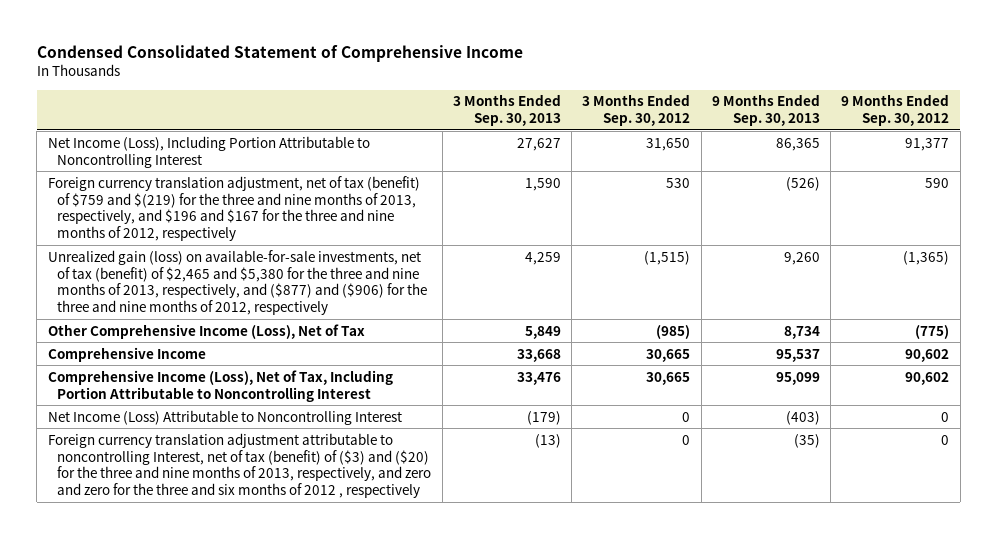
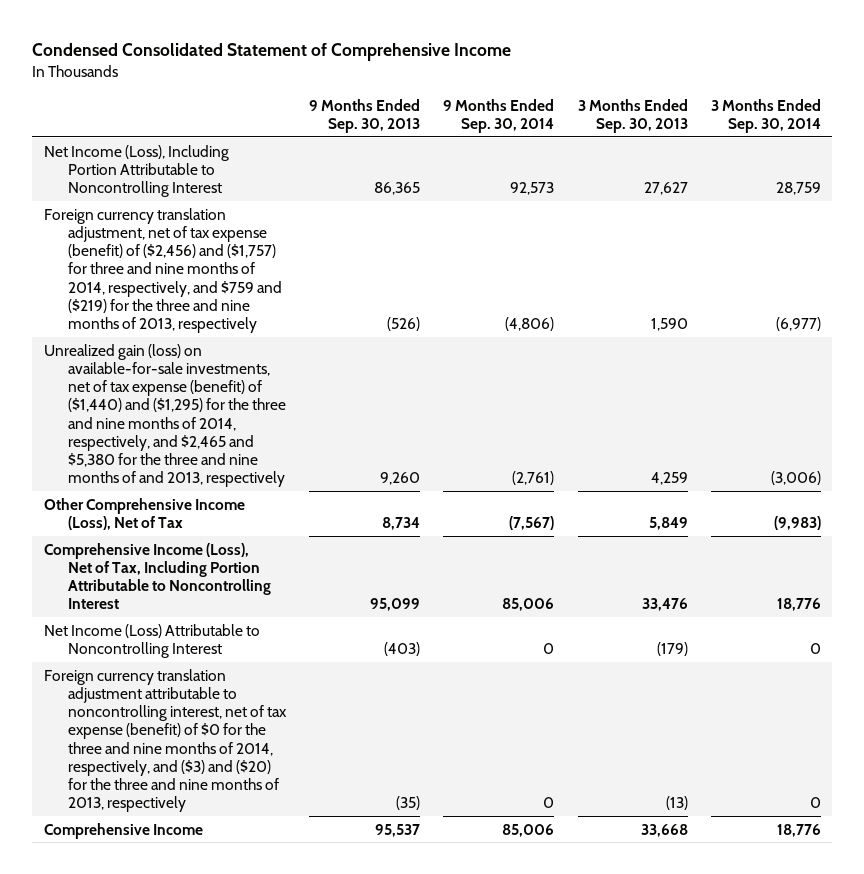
[582,94,691,127] 3 Months Ended Sep. 30, 2012 -> none
[841,94,950,127] 9 Months Ended Sep. 30, 2012 -> none
none -> [443,98,555,133] 9 Months Ended Sep. 30, 2014
none -> [710,98,821,133] 3 Months Ended Sep. 30, 2014
[47,175,420,242] Foreign currency translation adjustment, net of tax (benefit) of $759 and $(219) for the three and nine months of 2013, respectively, and $196 and $167 for the three and nine months of 2012, respectively -> [43,207,282,334] Foreign currency translation adjustment, net of tax expense (benefit) of ($2,456) and ($1,757) for three and nine months of 2014, respectively, and $759 and ($219) for the three and nine months of 2013, respectively
[47,249,428,316] Unrealized gain (loss) on available-for-sale investments, net of tax (benefit) of $2,465 and $5,380 for the three and nine months of 2013, respectively, and ($877) and ($906) for the three and nine months of 2012, respectively -> [43,343,286,488] Unrealized gain (loss) on available-for-sale investments, net of tax expense (benefit) of ($1,440) and ($1,295) for the three and nine months of 2014, respectively, and $2,465 and $5,380 for the three and nine months of and 2013, respectively
[47,432,432,499] Foreign currency translation adjustment attributable to noncontrolling Interest, net of tax (benefit) of ($3) and ($20) for the three and nine months of 2013, respectively, and zero and zero for the three and six months of 2012 , respectively -> [43,668,287,813] Foreign currency translation adjustment attributable to noncontrolling interest, net of tax expense (benefit) of $0 for the three and nine months of 2014, respectively, and ($3) and ($20) for the three and nine months of 2013, respectively
[47,346,206,362] Comprehensive Income -> [43,822,203,839] Comprehensive Income

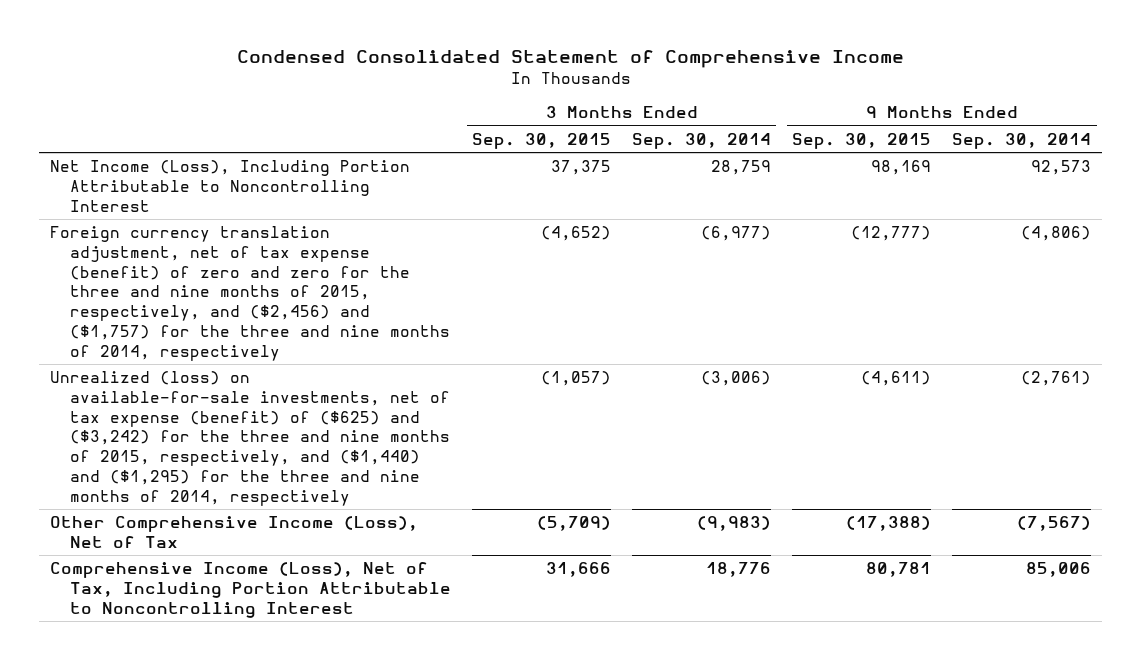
[309,98,421,133] 9 Months Ended Sep. 30, 2013 -> none
[577,98,688,133] 3 Months Ended Sep. 30, 2013 -> none
none -> [471,132,611,149] Sep. 30, 2015
none -> [792,132,932,149] Sep. 30, 2015
[43,207,282,334] Foreign currency translation adjustment, net of tax expense (benefit) of ($2,456) and ($1,757) for three and nine months of 2014, respectively, and $759 and ($219) for the three and nine months of 2013, respectively -> [49,226,450,361] Foreign currency translation adjustment, net of tax expense (benefit) of zero and zero for the three and nine months of 2015, respectively, and ($2,456) and ($1,757) for the three and nine months of 2014, respectively
[43,343,286,488] Unrealized gain (loss) on available-for-sale investments, net of tax expense (benefit) of ($1,440) and ($1,295) for the three and nine months of 2014, respectively, and $2,465 and $5,380 for the three and nine months of and 2013, respectively -> [49,371,450,506] Unrealized (loss) on available-for-sale investments, net of tax expense (benefit) of ($625) and ($3,242) for the three and nine months of 2015, respectively, and ($1,440) and ($1,295) for the three and nine months of 2014, respectively
[43,623,260,658] Net Income (Loss) Attributable to Noncontrolling Interest -> none
[43,668,287,813] Foreign currency translation adjustment attributable to noncontrolling interest, net of tax expense (benefit) of $0 for the three and nine months of 2014, respectively, and ($3) and ($20) for the three and nine months of 2013, respectively -> none
[43,822,203,839] Comprehensive Income -> none

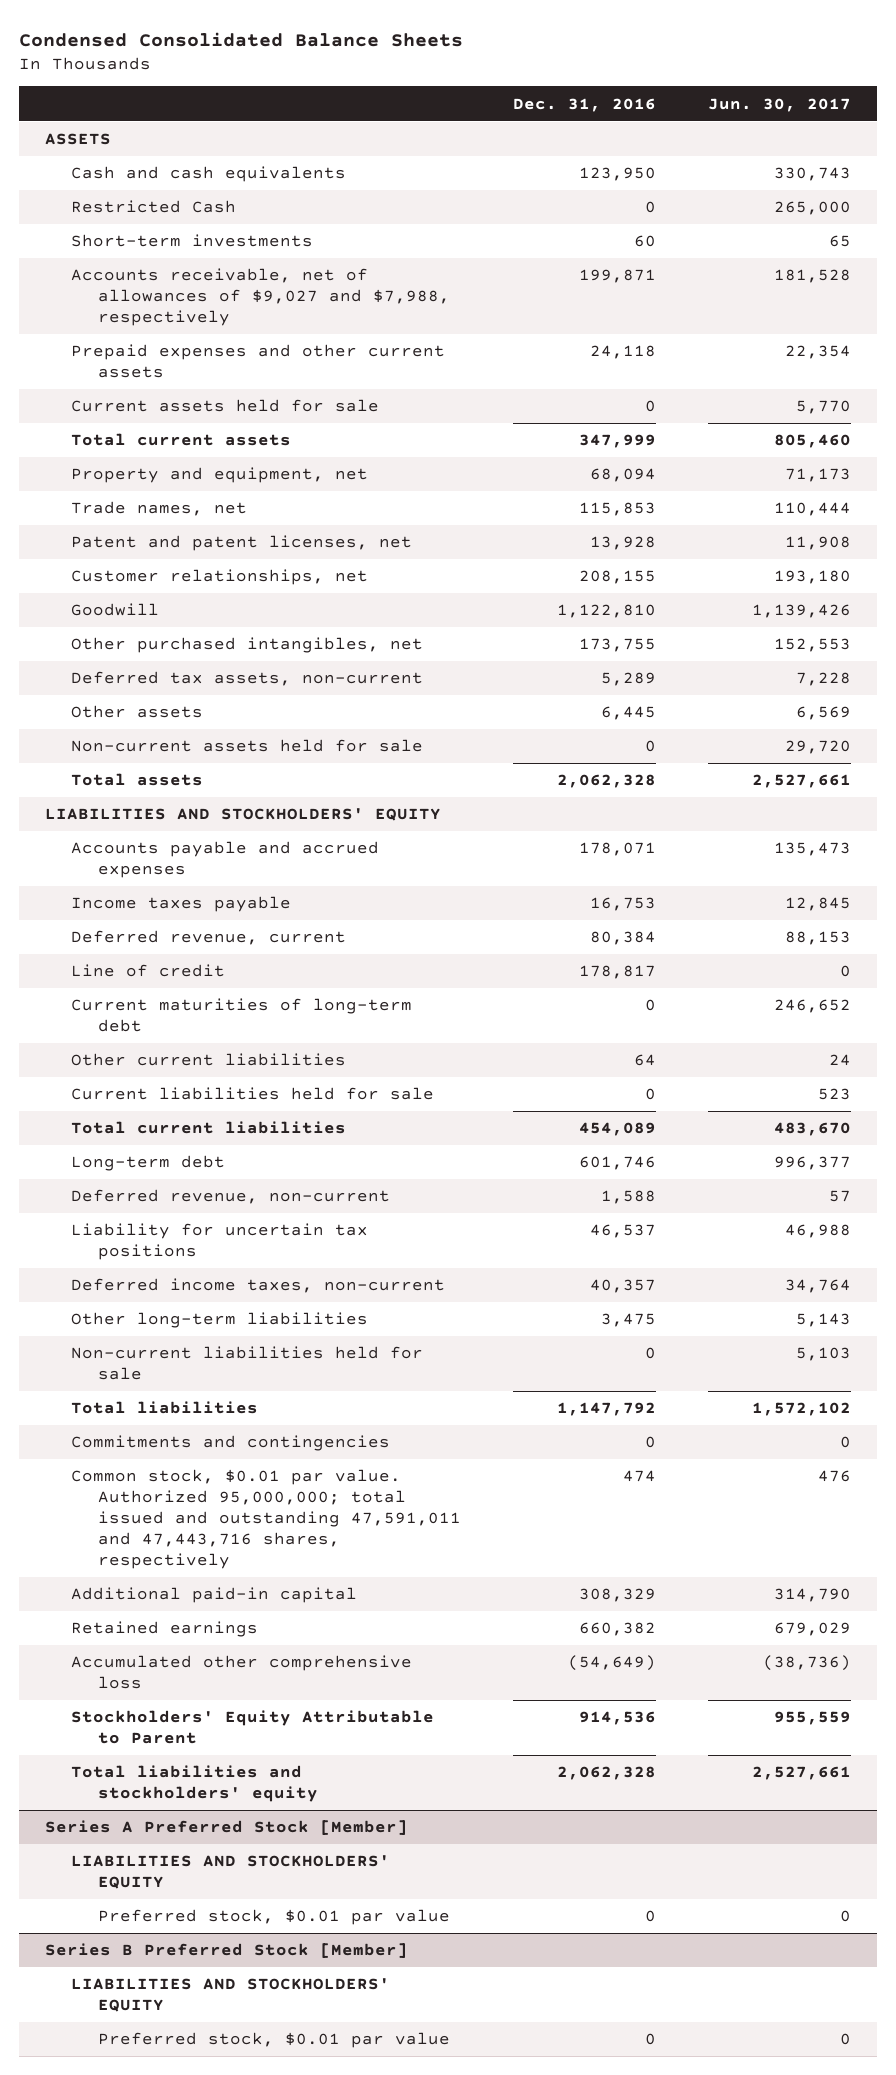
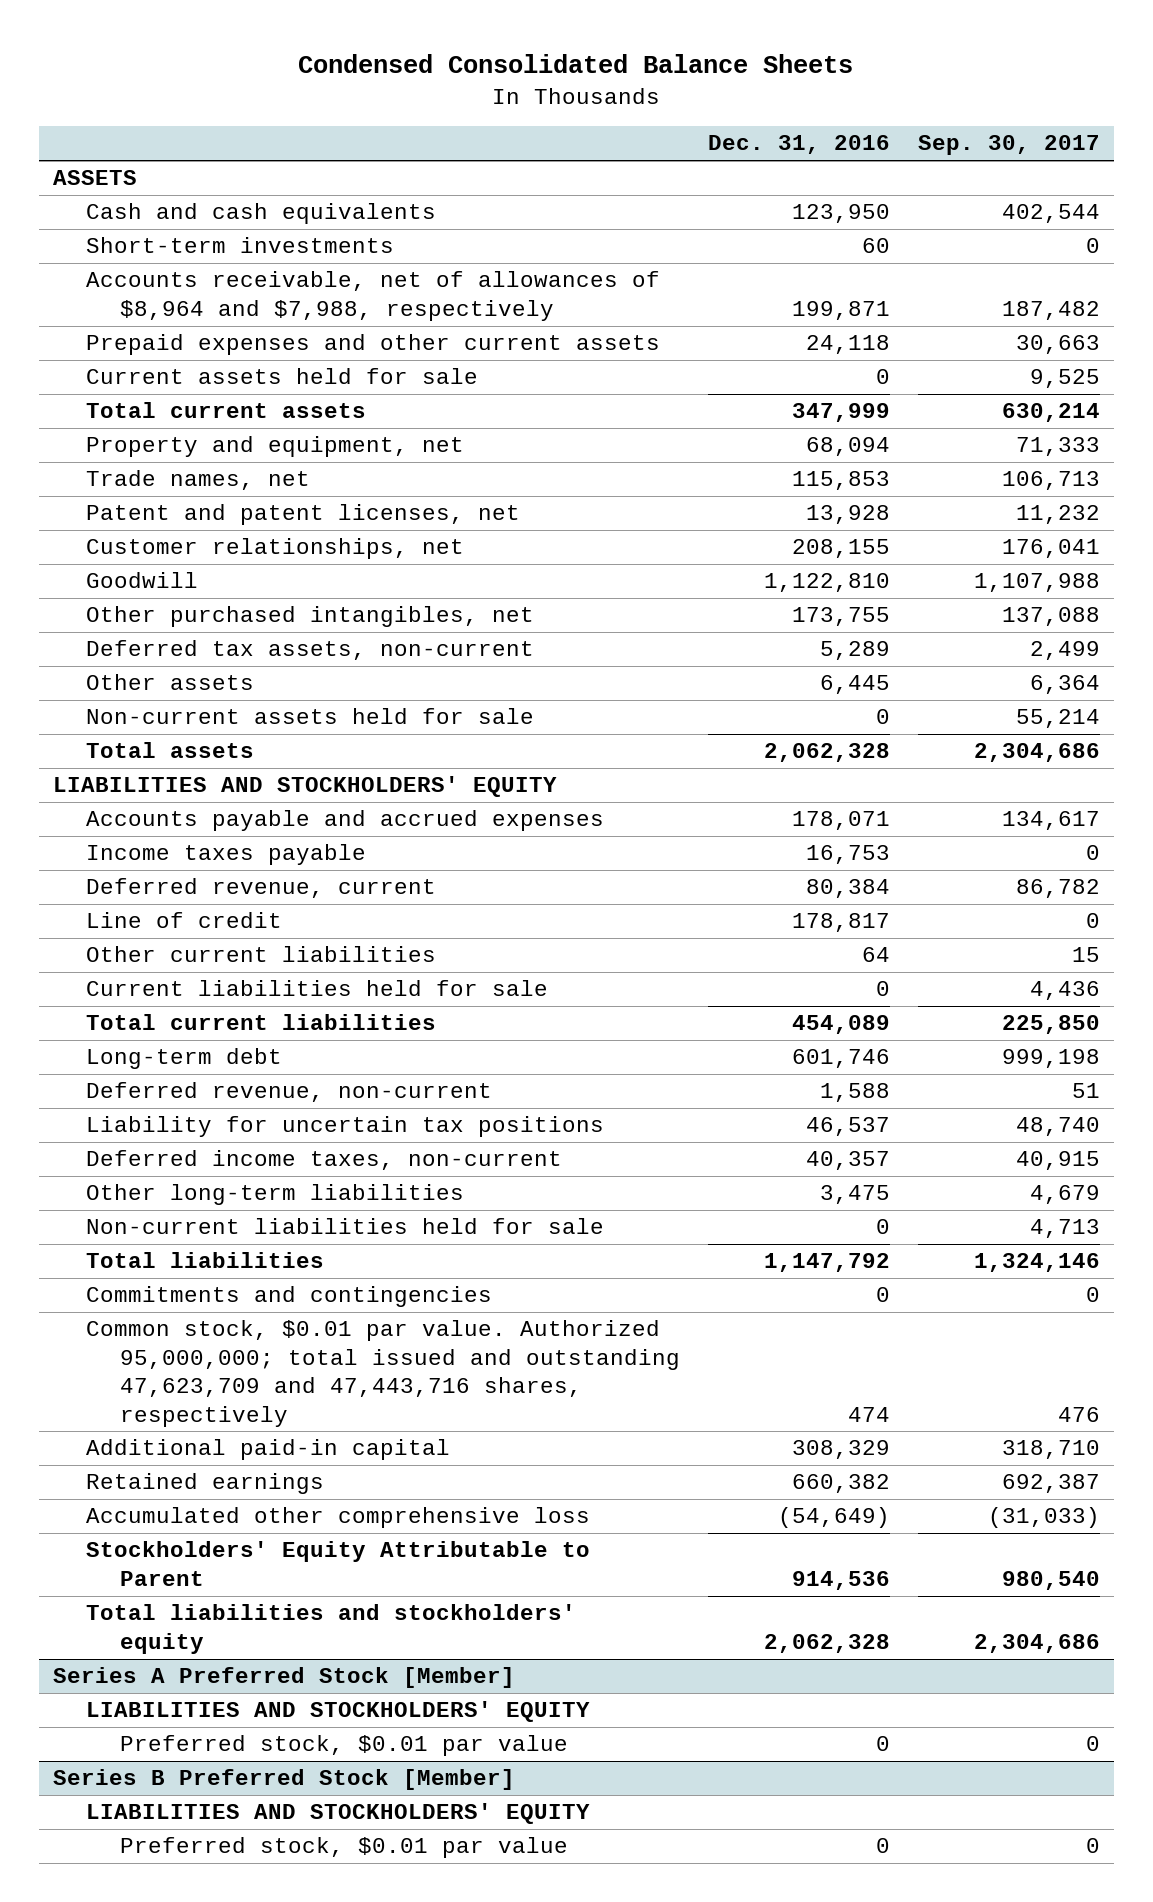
[707,97,851,112] Jun. 30, 2017 -> none
none -> [917,135,1100,156] Sep. 30, 2017
[71,200,237,214] Restricted Cash -> none
[71,268,450,326] Accounts receivable, net of allowances of $9,027 and $7,988, respectively -> [86,271,661,321] Accounts receivable, net of allowances of $8,964 and $7,988, respectively
[71,998,413,1033] Current maturities of long-term debt -> none
[71,1469,461,1569] Common stock, $0.01 par value. Authorized 95,000,000; total issued and outstanding 47,591,011 and 47,443,716 shares, respectively -> [86,1320,680,1427] Common stock, $0.01 par value. Authorized 95,000,000; total issued and outstanding 47,623,709 and 47,443,716 shares, respectively

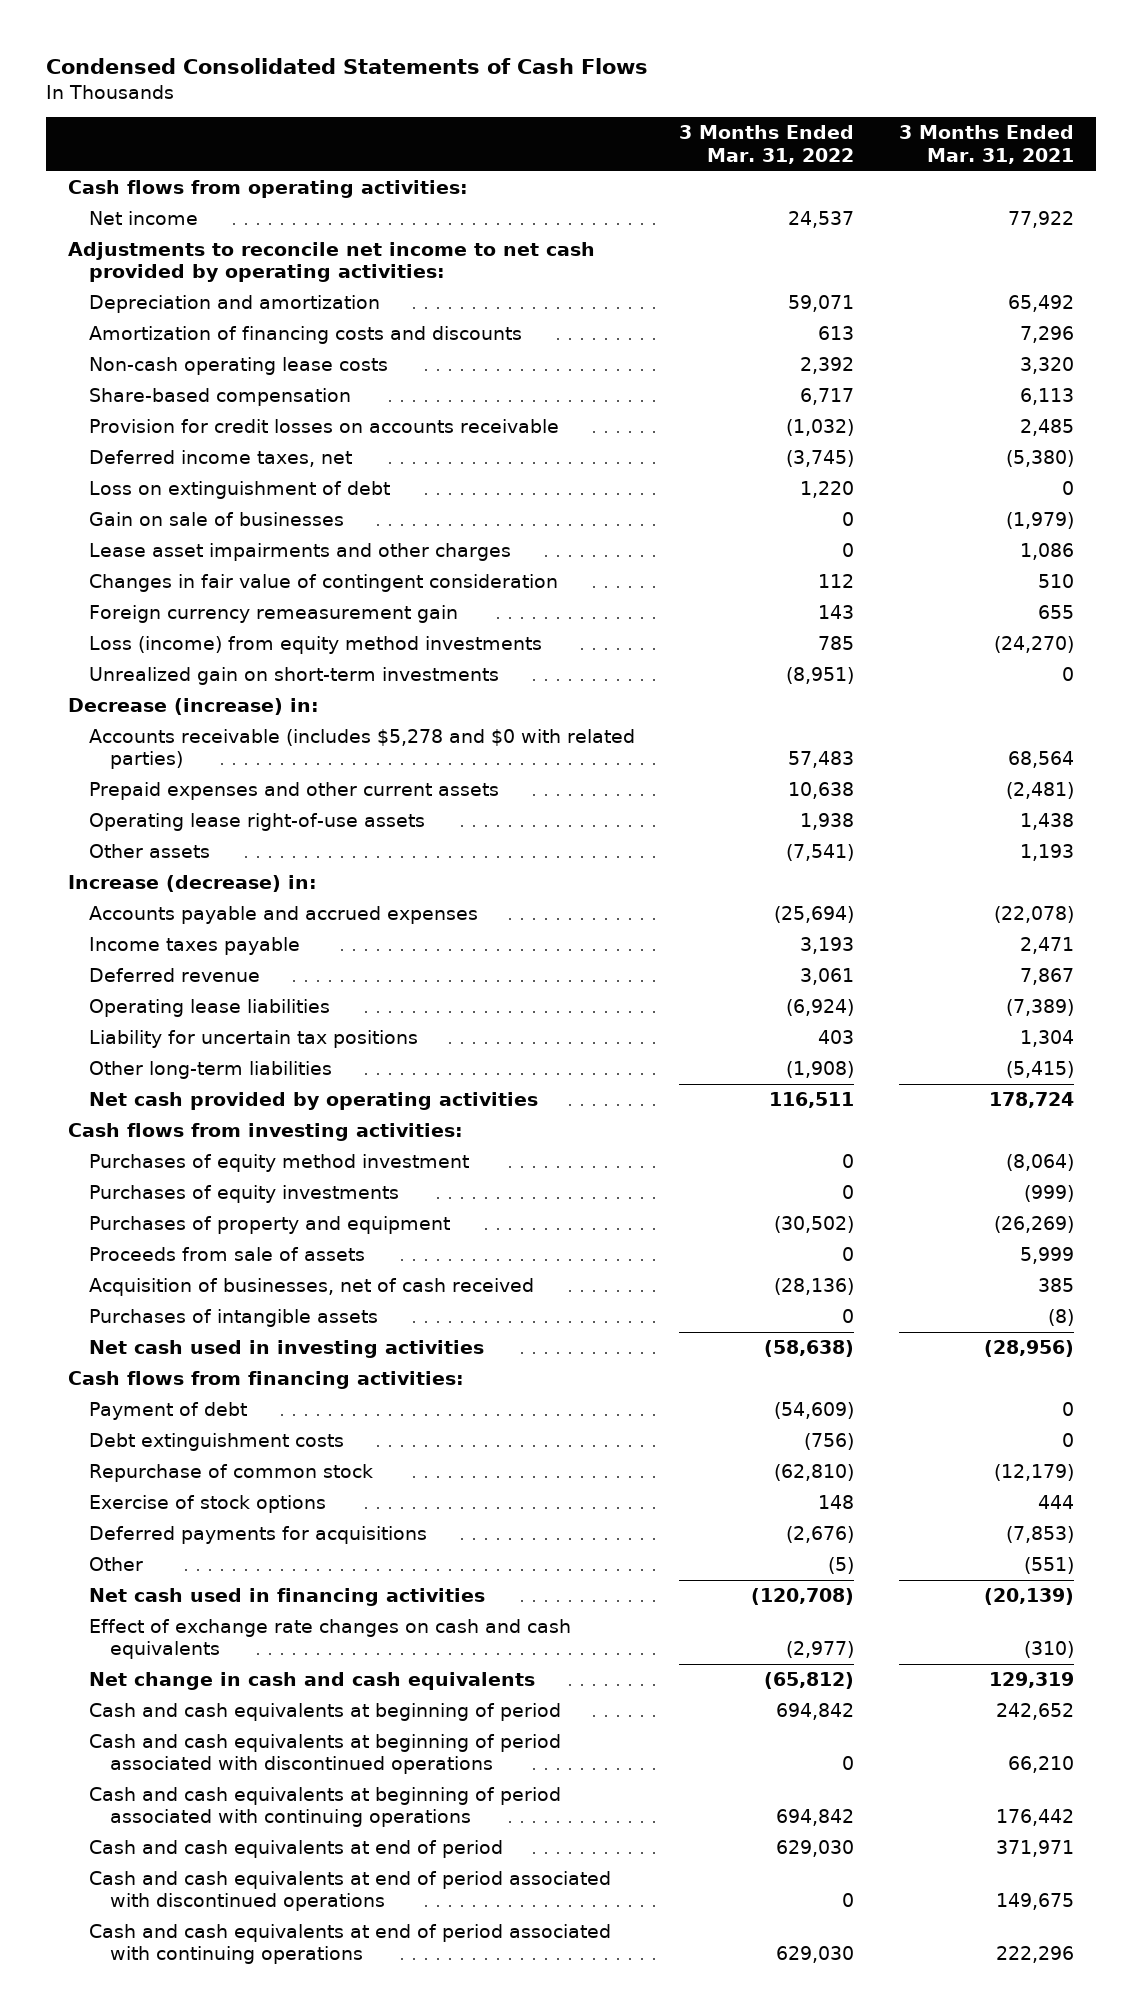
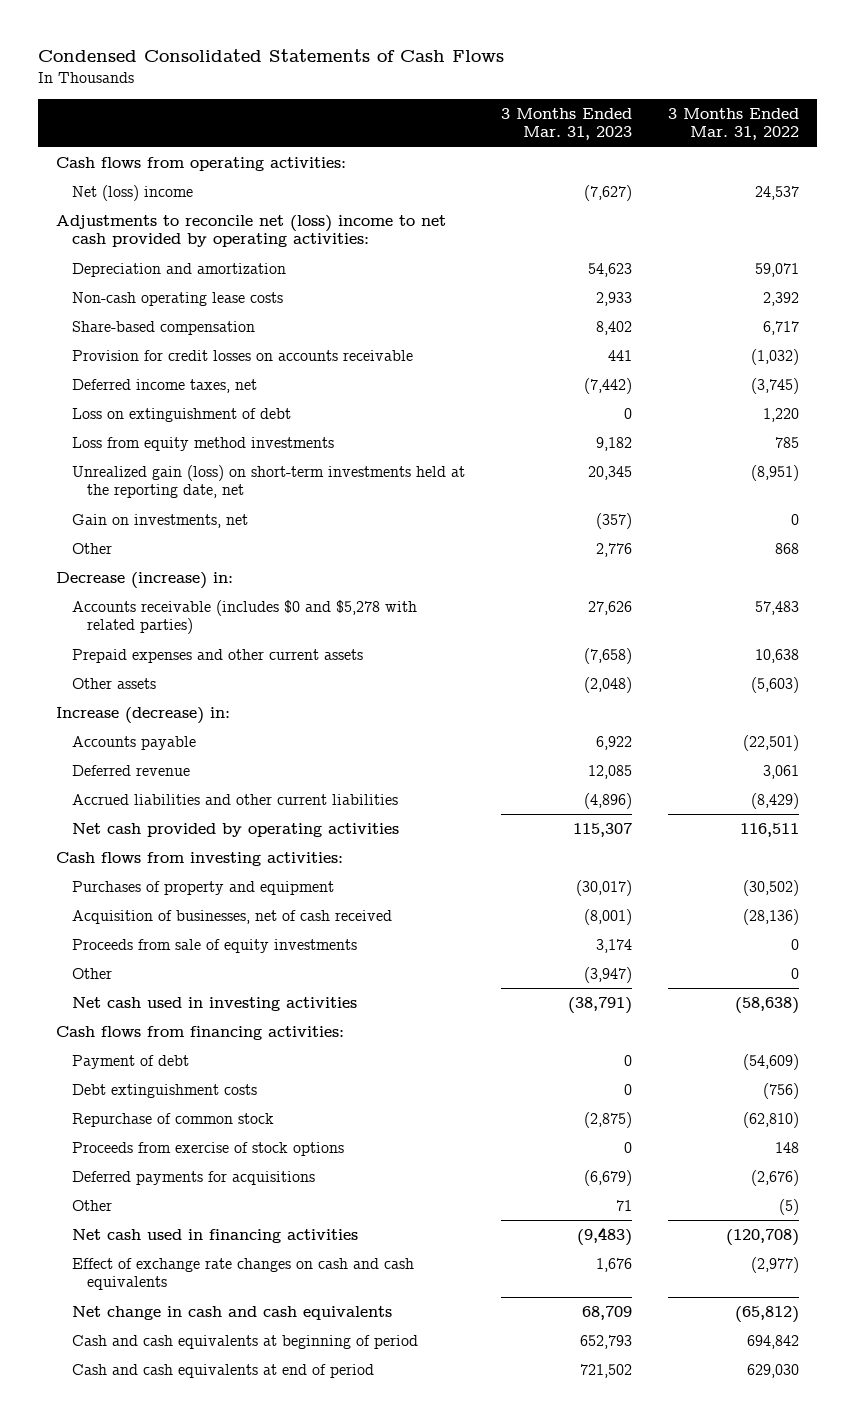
[898,125,1074,164] 3 Months Ended Mar. 31, 2021 -> none
none -> [500,108,632,141] 3 Months Ended Mar. 31, 2023
[89,211,199,226] Net income -> [71,185,193,202] Net (loss) income
[68,242,596,283] Adjustments to reconcile net income to net cash provided by operating activities: -> [56,215,447,248] Adjustments to reconcile net (loss) income to net cash provided by operating activities:
[89,326,523,345] Amortization of financing costs and discounts -> none
[89,512,345,527] Gain on sale of businesses -> none
[89,543,512,562] Lease asset impairments and other charges -> none
[89,574,559,593] Changes in fair value of contingent consideration -> none
[89,605,459,624] Foreign currency remeasurement gain -> none
[89,636,543,655] Loss (income) from equity method investments -> [71,437,334,452] Loss from equity method investments
[89,667,500,686] Unrealized gain on short-term investments -> [71,465,465,499] Unrealized gain (loss) on short-term investments held at the reporting date, net
none -> [71,514,248,529] Gain on investments, net
none -> [71,543,112,555] Other
[89,729,636,770] Accounts receivable (includes $5,278 and $0 with related parties) -> [71,600,417,635] Accounts receivable (includes $0 and $5,278 with related parties)
[89,813,426,832] Operating lease right-of-use assets -> none
[786,844,855,862] (7,541) -> [751,677,800,694] (5,603)
[89,937,301,956] Income taxes payable -> none
[89,906,479,925] Accounts payable and accrued expenses -> [71,736,196,751] Accounts payable
[774,906,855,924] (25,694) -> [743,735,800,752] (22,501)
[89,999,331,1018] Operating lease liabilities -> none
[89,1030,419,1049] Liability for uncertain tax positions -> none
[89,1061,333,1080] Other long-term liabilities -> none
none -> [71,794,398,806] Accrued liabilities and other current liabilities
[89,1154,470,1173] Purchases of equity method investment -> none
[89,1185,400,1204] Purchases of equity investments -> none
[89,1247,366,1262] Proceeds from sale of assets -> none
[89,1309,379,1328] Purchases of intangible assets -> none
none -> [71,939,357,954] Proceeds from sale of equity investments
none -> [71,968,112,980] Other
[89,1495,327,1514] Exercise of stock options -> [71,1142,344,1157] Proceeds from exercise of stock options
[89,1734,562,1775] Cash and cash equivalents at beginning of period associated with discontinued operations -> none
[89,1787,562,1828] Cash and cash equivalents at beginning of period associated with continuing operations -> none
[89,1871,612,1912] Cash and cash equivalents at end of period associated with discontinued operations -> none
[89,1924,612,1965] Cash and cash equivalents at end of period associated with continuing operations -> none

